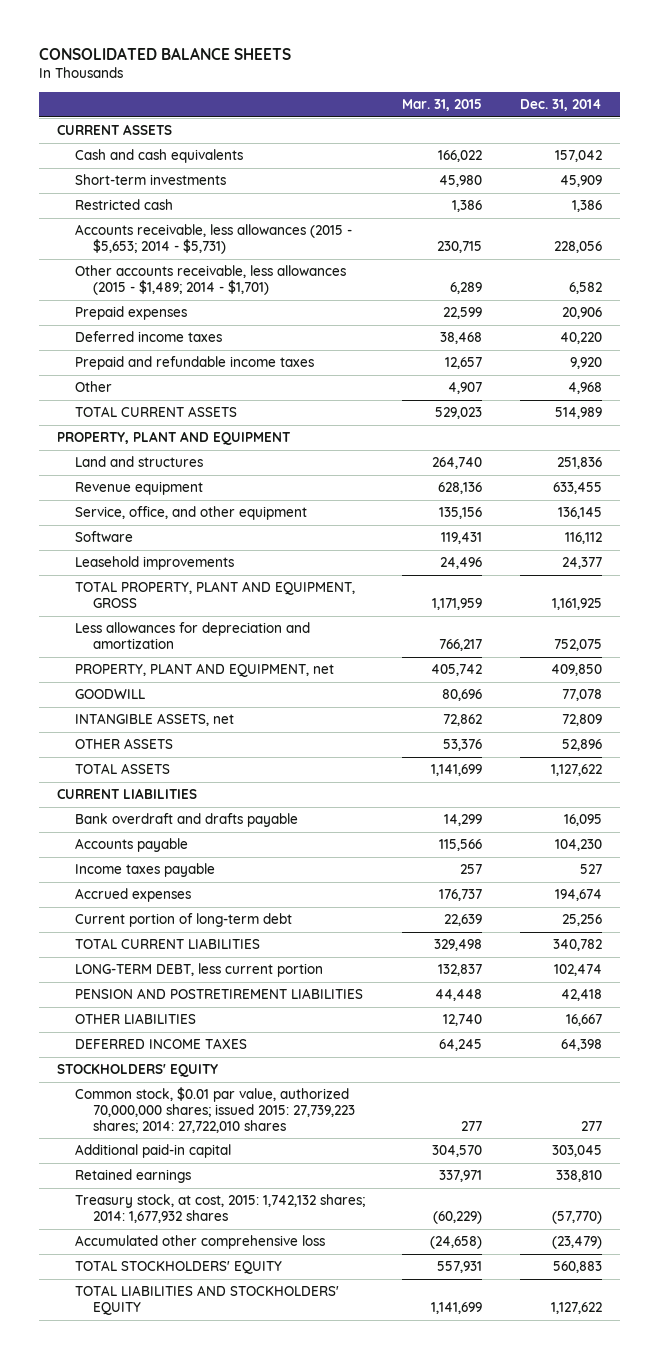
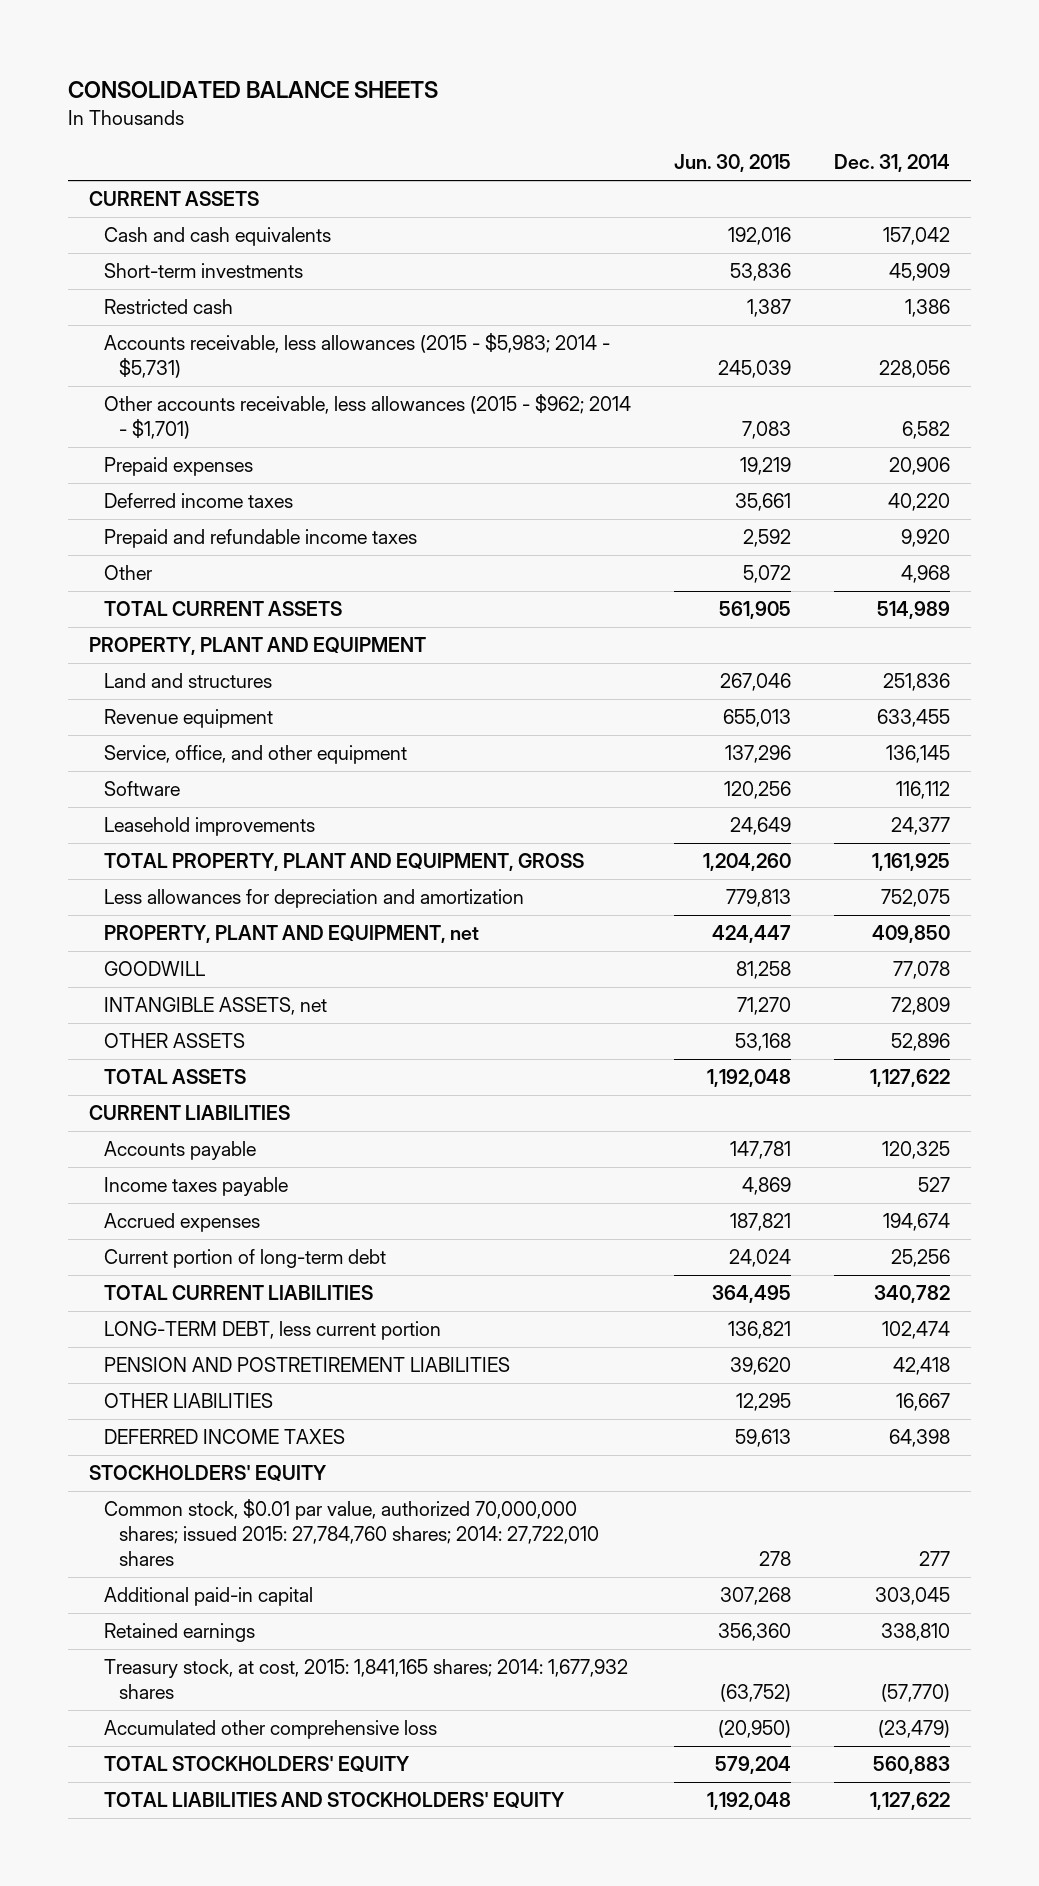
[402,99,483,112] Mar. 31, 2015 -> none
none -> [674,154,792,173] Jun. 30, 2015
[75,224,353,255] Accounts receivable, less allowances (2015 - $5,653; 2014 - $5,731) -> [104,333,611,379] Accounts receivable, less allowances (2015 - $5,983; 2014 - $5,731)
[75,265,347,296] Other accounts receivable, less allowances (2015 - $1,489; 2014 - $1,701) -> [104,394,632,440] Other accounts receivable, less allowances (2015 - $962; 2014 - $1,701)
[75,813,299,828] Bank overdraft and drafts payable -> none
[554,839,602,852] 104,230 -> [881,1141,950,1160] 120,325
[75,1087,355,1133] Common stock, $0.01 par value, authorized 70,000,000 shares; issued 2015: 27,739,223 shares; 2014: 27,722,010 shares -> [104,1499,600,1566] Common stock, $0.01 par value, authorized 70,000,000 shares; issued 2015: 27,784,760 shares; 2014: 27,722,010 shares
[75,1194,366,1224] Treasury stock, at cost, 2015: 1,742,132 shares; 2014: 1,677,932 shares -> [104,1659,629,1700] Treasury stock, at cost, 2015: 1,841,165 shares; 2014: 1,677,932 shares

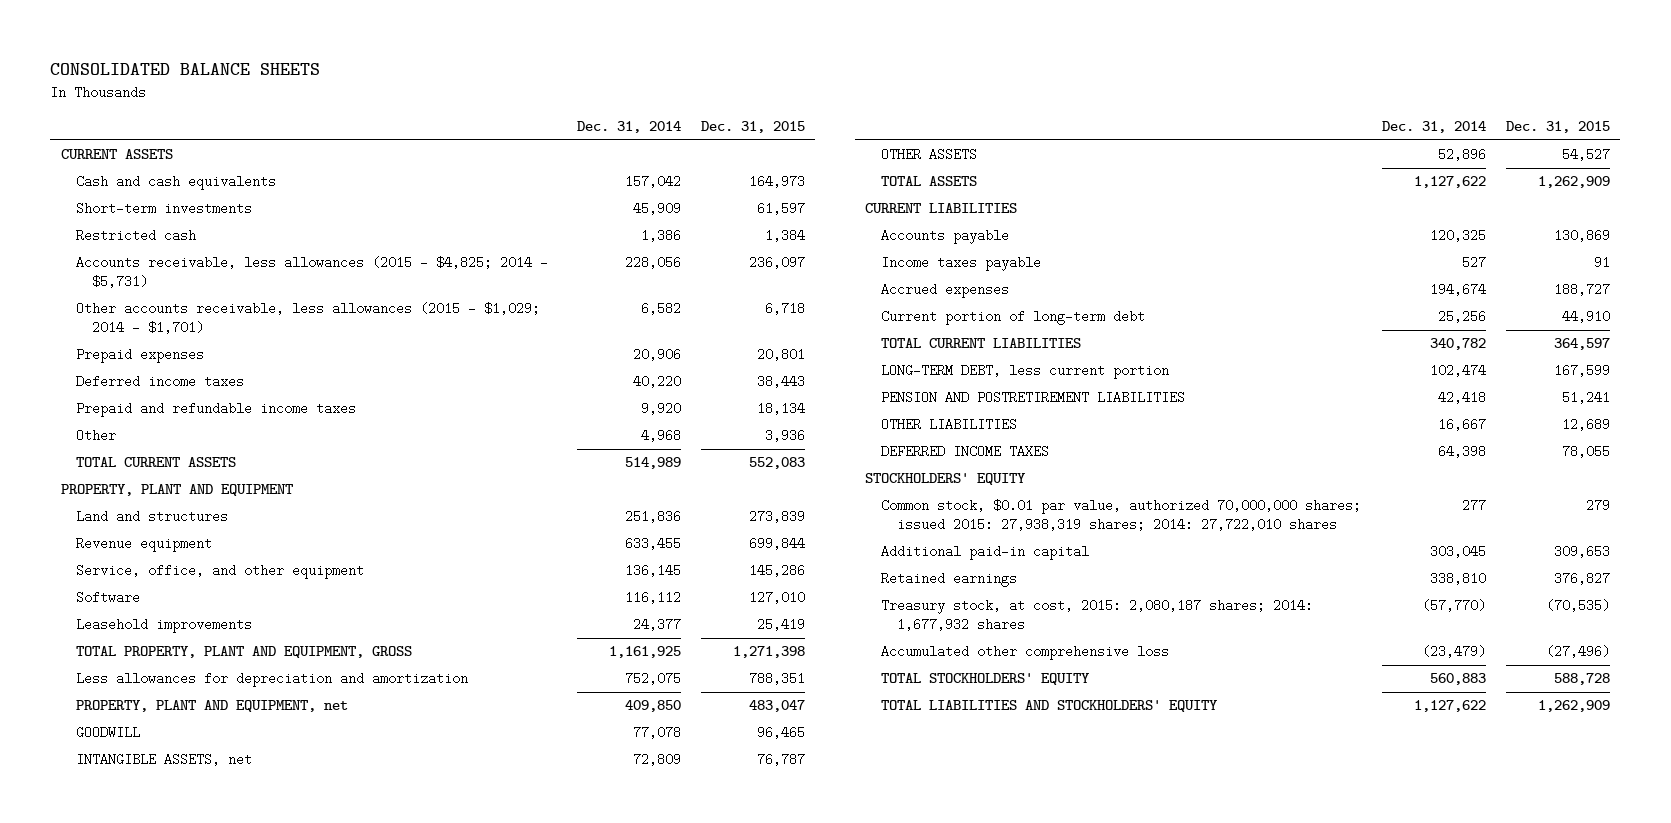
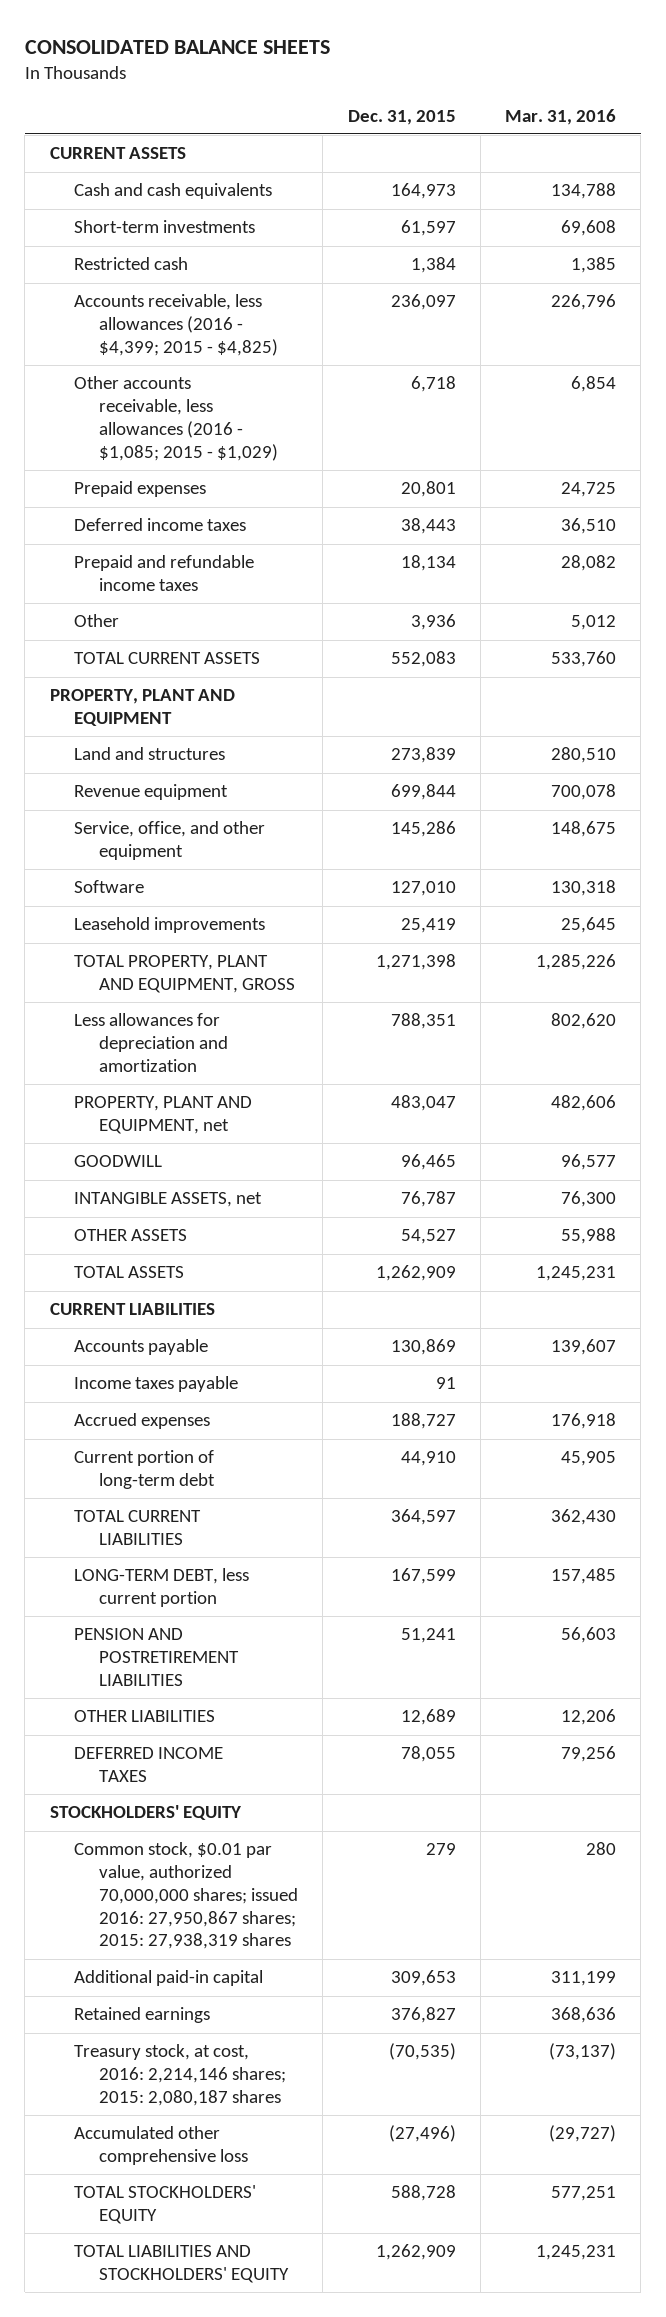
[576,121,681,134] Dec. 31, 2014 -> none
none -> [505,108,617,125] Mar. 31, 2016
[76,256,549,289] Accounts receivable, less allowances (2015 - $4,825; 2014 - $5,731) -> [74,294,278,356] Accounts receivable, less allowances (2016 - $4,399; 2015 - $4,825)
[76,302,541,335] Other accounts receivable, less allowances (2015 - $1,029; 2014 - $1,701) -> [74,376,278,461] Other accounts receivable, less allowances (2016 - $1,085; 2015 - $1,029)
[881,499,1362,532] Common stock, $0.01 par value, authorized 70,000,000 shares; issued 2015: 27,938,319 shares; 2014: 27,722,010 shares -> [74,1842,298,1950] Common stock, $0.01 par value, authorized 70,000,000 shares; issued 2016: 27,950,867 shares; 2015: 27,938,319 shares
[881,599,1314,632] Treasury stock, at cost, 2015: 2,080,187 shares; 2014: 1,677,932 shares -> [74,2044,286,2106] Treasury stock, at cost, 2016: 2,214,146 shares; 2015: 2,080,187 shares

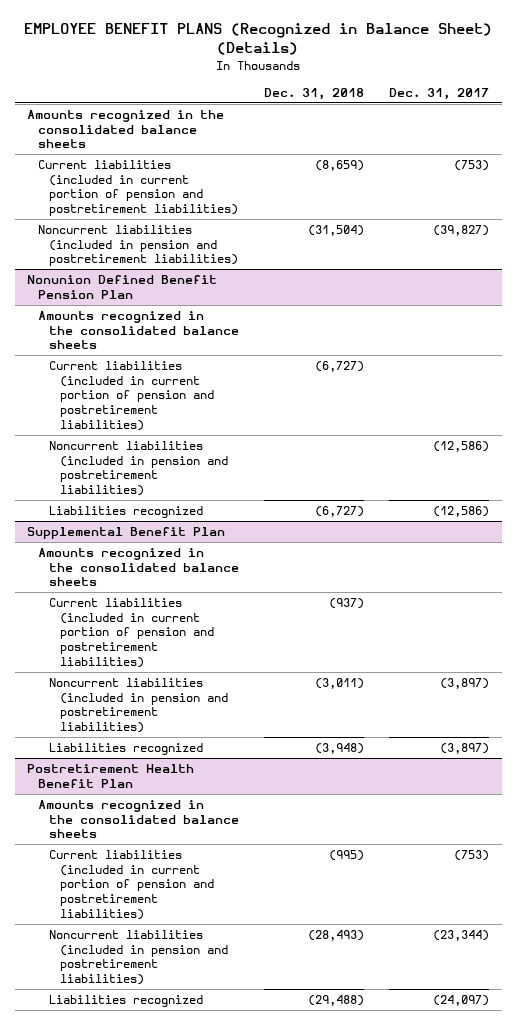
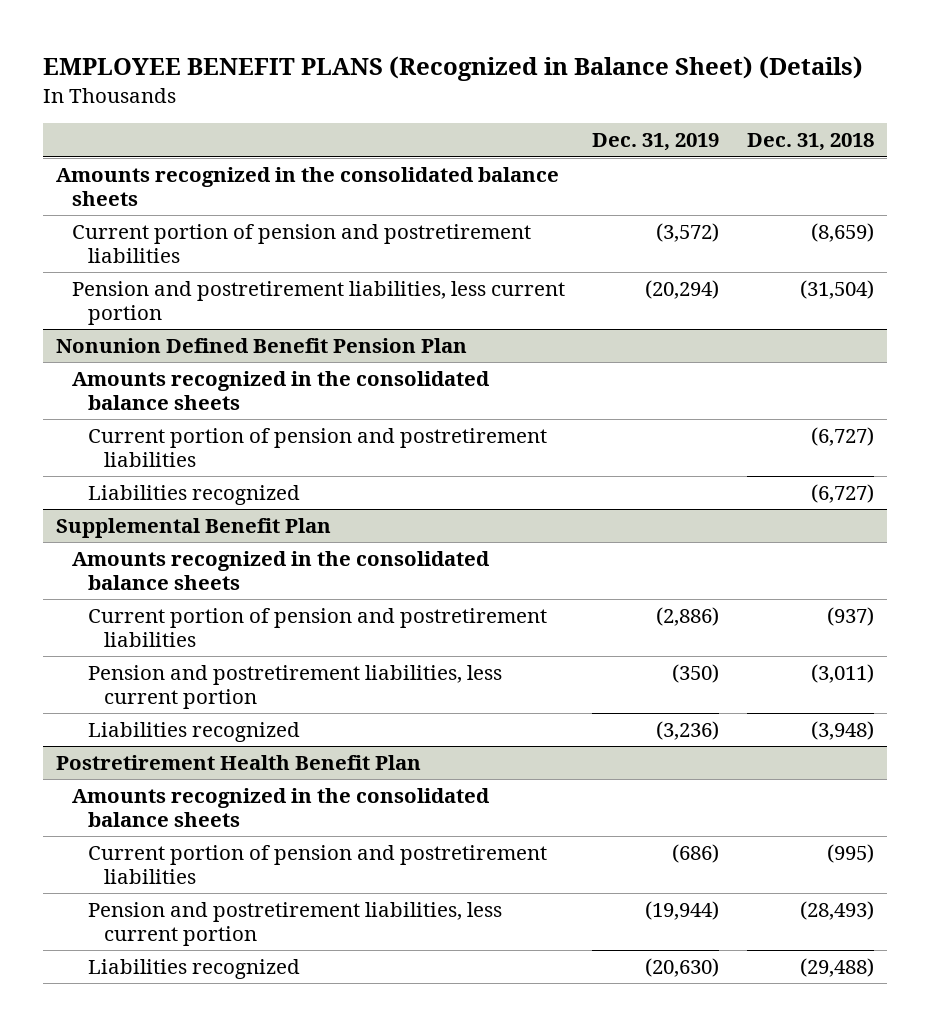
[389,87,490,100] Dec. 31, 2017 -> none
none -> [592,133,720,152] Dec. 31, 2019
[38,160,239,217] Current liabilities (included in current portion of pension and postretirement liabilities) -> [72,224,532,264] Current portion of pension and postretirement liabilities
[38,225,239,267] Noncurrent liabilities (included in pension and postretirement liabilities) -> [72,281,566,326] Pension and postretirement liabilities, less current portion
[49,441,229,497] Noncurrent liabilities (included in pension and postretirement liabilities) -> none
[49,361,215,431] Current liabilities (included in current portion of pension and postretirement liabilities) -> [88,428,548,468] Current portion of pension and postretirement liabilities
[49,598,215,668] Current liabilities (included in current portion of pension and postretirement liabilities) -> [88,608,548,648] Current portion of pension and postretirement liabilities
[49,678,229,734] Noncurrent liabilities (included in pension and postretirement liabilities) -> [88,665,503,710] Pension and postretirement liabilities, less current portion
[49,850,215,920] Current liabilities (included in current portion of pension and postretirement liabilities) -> [88,845,548,885] Current portion of pension and postretirement liabilities
[49,930,229,986] Noncurrent liabilities (included in pension and postretirement liabilities) -> [88,902,503,947] Pension and postretirement liabilities, less current portion

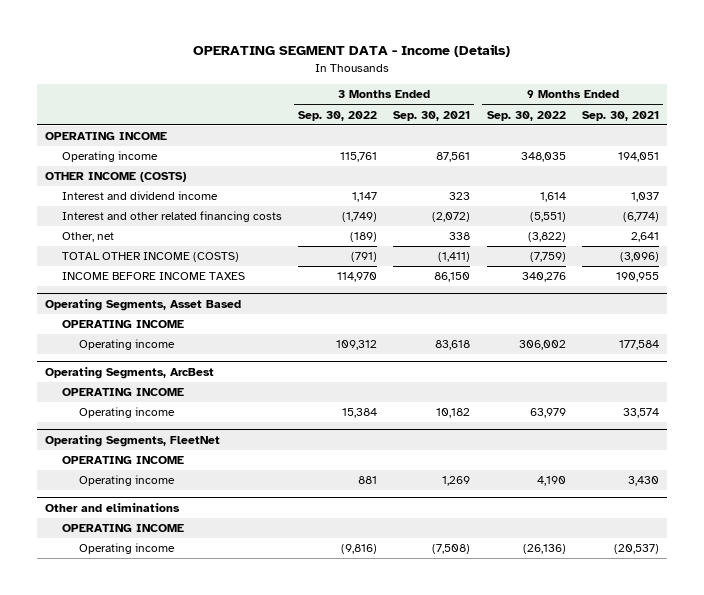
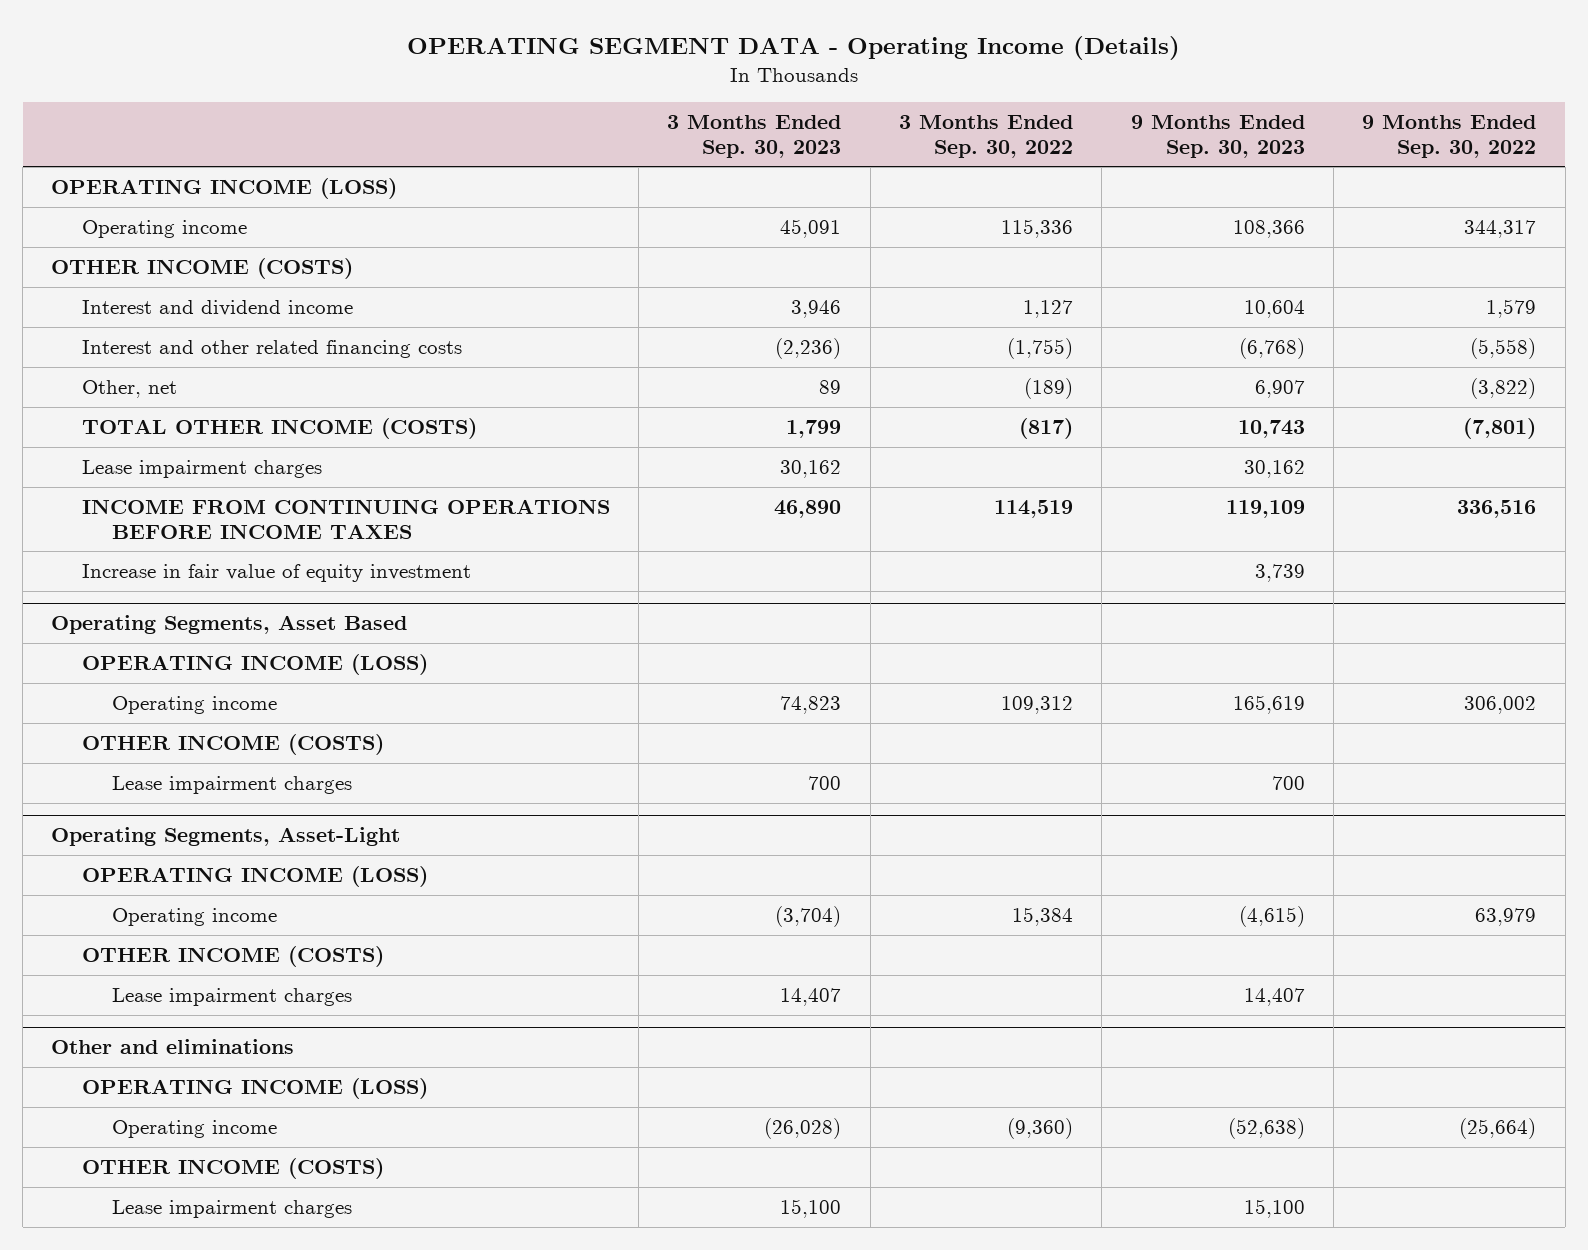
[192,44,510,58] OPERATING SEGMENT DATA - Income (Details) -> [406,36,1180,61] OPERATING SEGMENT DATA - Operating Income (Details)
[393,110,471,121] Sep. 30, 2021 -> none
[581,110,659,121] Sep. 30, 2021 -> none
none -> [667,114,842,158] 3 Months Ended Sep. 30, 2023
none -> [1130,114,1305,158] 9 Months Ended Sep. 30, 2023
[44,132,167,141] OPERATING INCOME -> [51,177,398,199] OPERATING INCOME (LOSS)
[340,152,378,163] 115,761 -> [1000,218,1073,238] 115,336
[520,152,566,163] 348,035 -> [1464,219,1537,238] 344,317
[352,192,378,203] 1,147 -> [1022,299,1073,318] 1,127
[539,192,566,203] 1,614 -> [1486,298,1537,318] 1,579
[342,212,378,223] (1,749) -> [1006,337,1073,359] (1,755)
[529,212,566,223] (5,551) -> [1470,337,1537,359] (5,558)
[351,252,378,263] (791) -> [1018,417,1073,439] (817)
[529,252,566,263] (7,759) -> [1463,417,1537,439] (7,801)
none -> [81,459,322,478] Lease impairment charges
[61,272,245,281] INCOME BEFORE INCOME TAXES -> [81,498,610,539] INCOME FROM CONTINUING OPERATIONS BEFORE INCOME TAXES
[337,272,378,283] 114,970 -> [993,499,1073,518] 114,519
[521,272,566,283] 340,276 -> [1457,499,1537,518] 336,516
none -> [81,563,471,582] Increase in fair value of equity investment
[61,320,184,329] OPERATING INCOME -> [81,653,428,675] OPERATING INCOME (LOSS)
[44,366,214,379] Operating Segments, ArcBest -> none
none -> [81,733,384,755] OTHER INCOME (COSTS)
none -> [111,775,352,794] Lease impairment charges
none -> [51,827,401,847] Operating Segments, Asset-Light
[61,388,184,397] OPERATING INCOME -> [81,865,428,887] OPERATING INCOME (LOSS)
[44,434,220,447] Operating Segments, FleetNet -> none
[61,456,184,465] OPERATING INCOME -> none
[78,475,175,487] Operating income -> none
none -> [81,945,384,967] OTHER INCOME (COSTS)
none -> [111,987,352,1006] Lease impairment charges
[61,524,184,533] OPERATING INCOME -> [81,1077,428,1099] OPERATING INCOME (LOSS)
[341,544,378,555] (9,816) -> [1006,1117,1073,1139] (9,360)
[522,544,566,555] (26,136) -> [1459,1117,1537,1139] (25,664)
none -> [81,1157,384,1179] OTHER INCOME (COSTS)
none -> [111,1199,352,1218] Lease impairment charges

